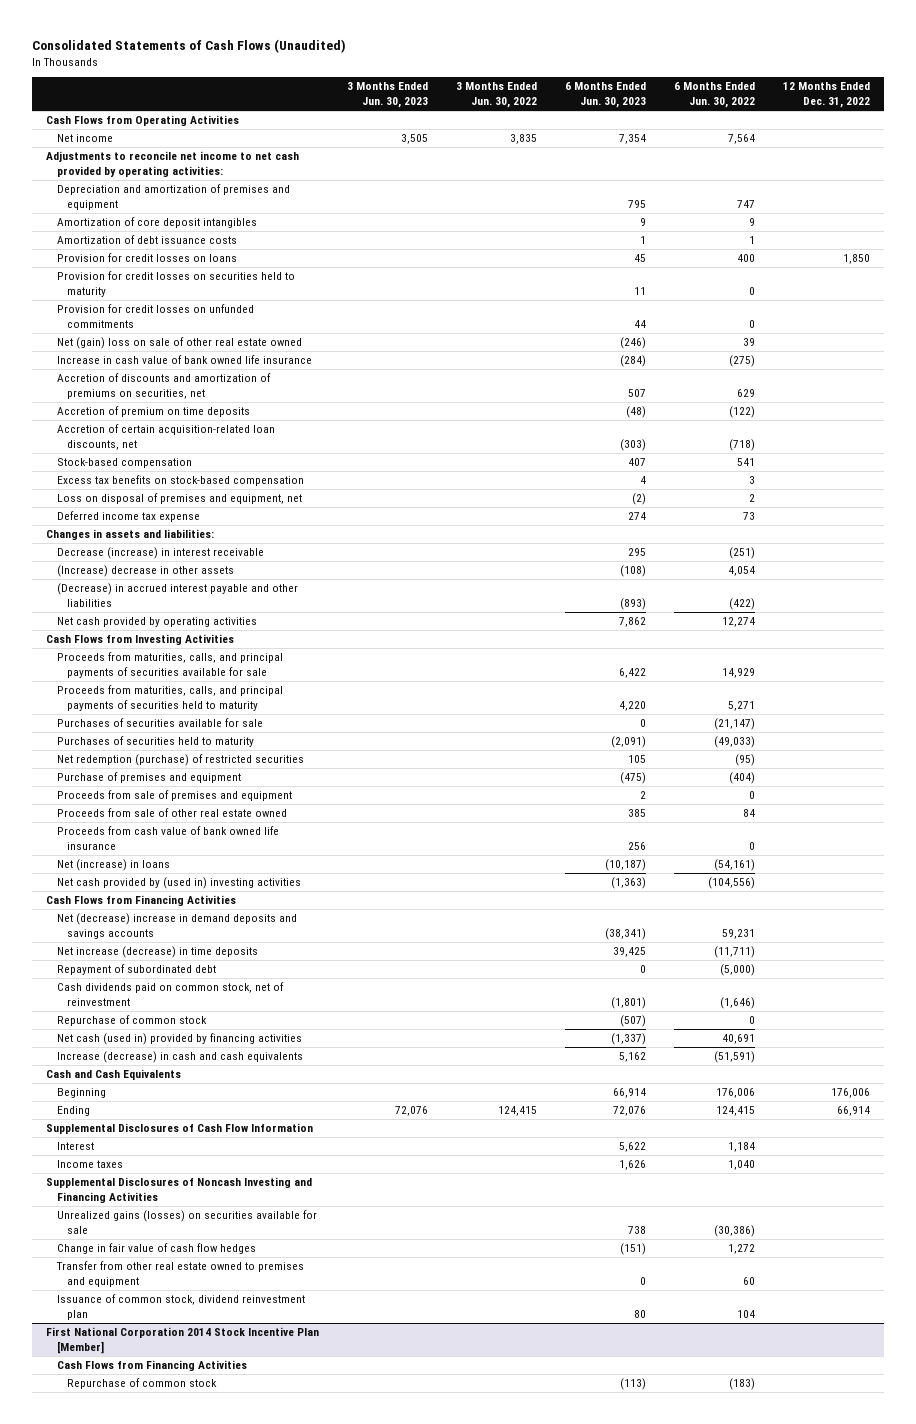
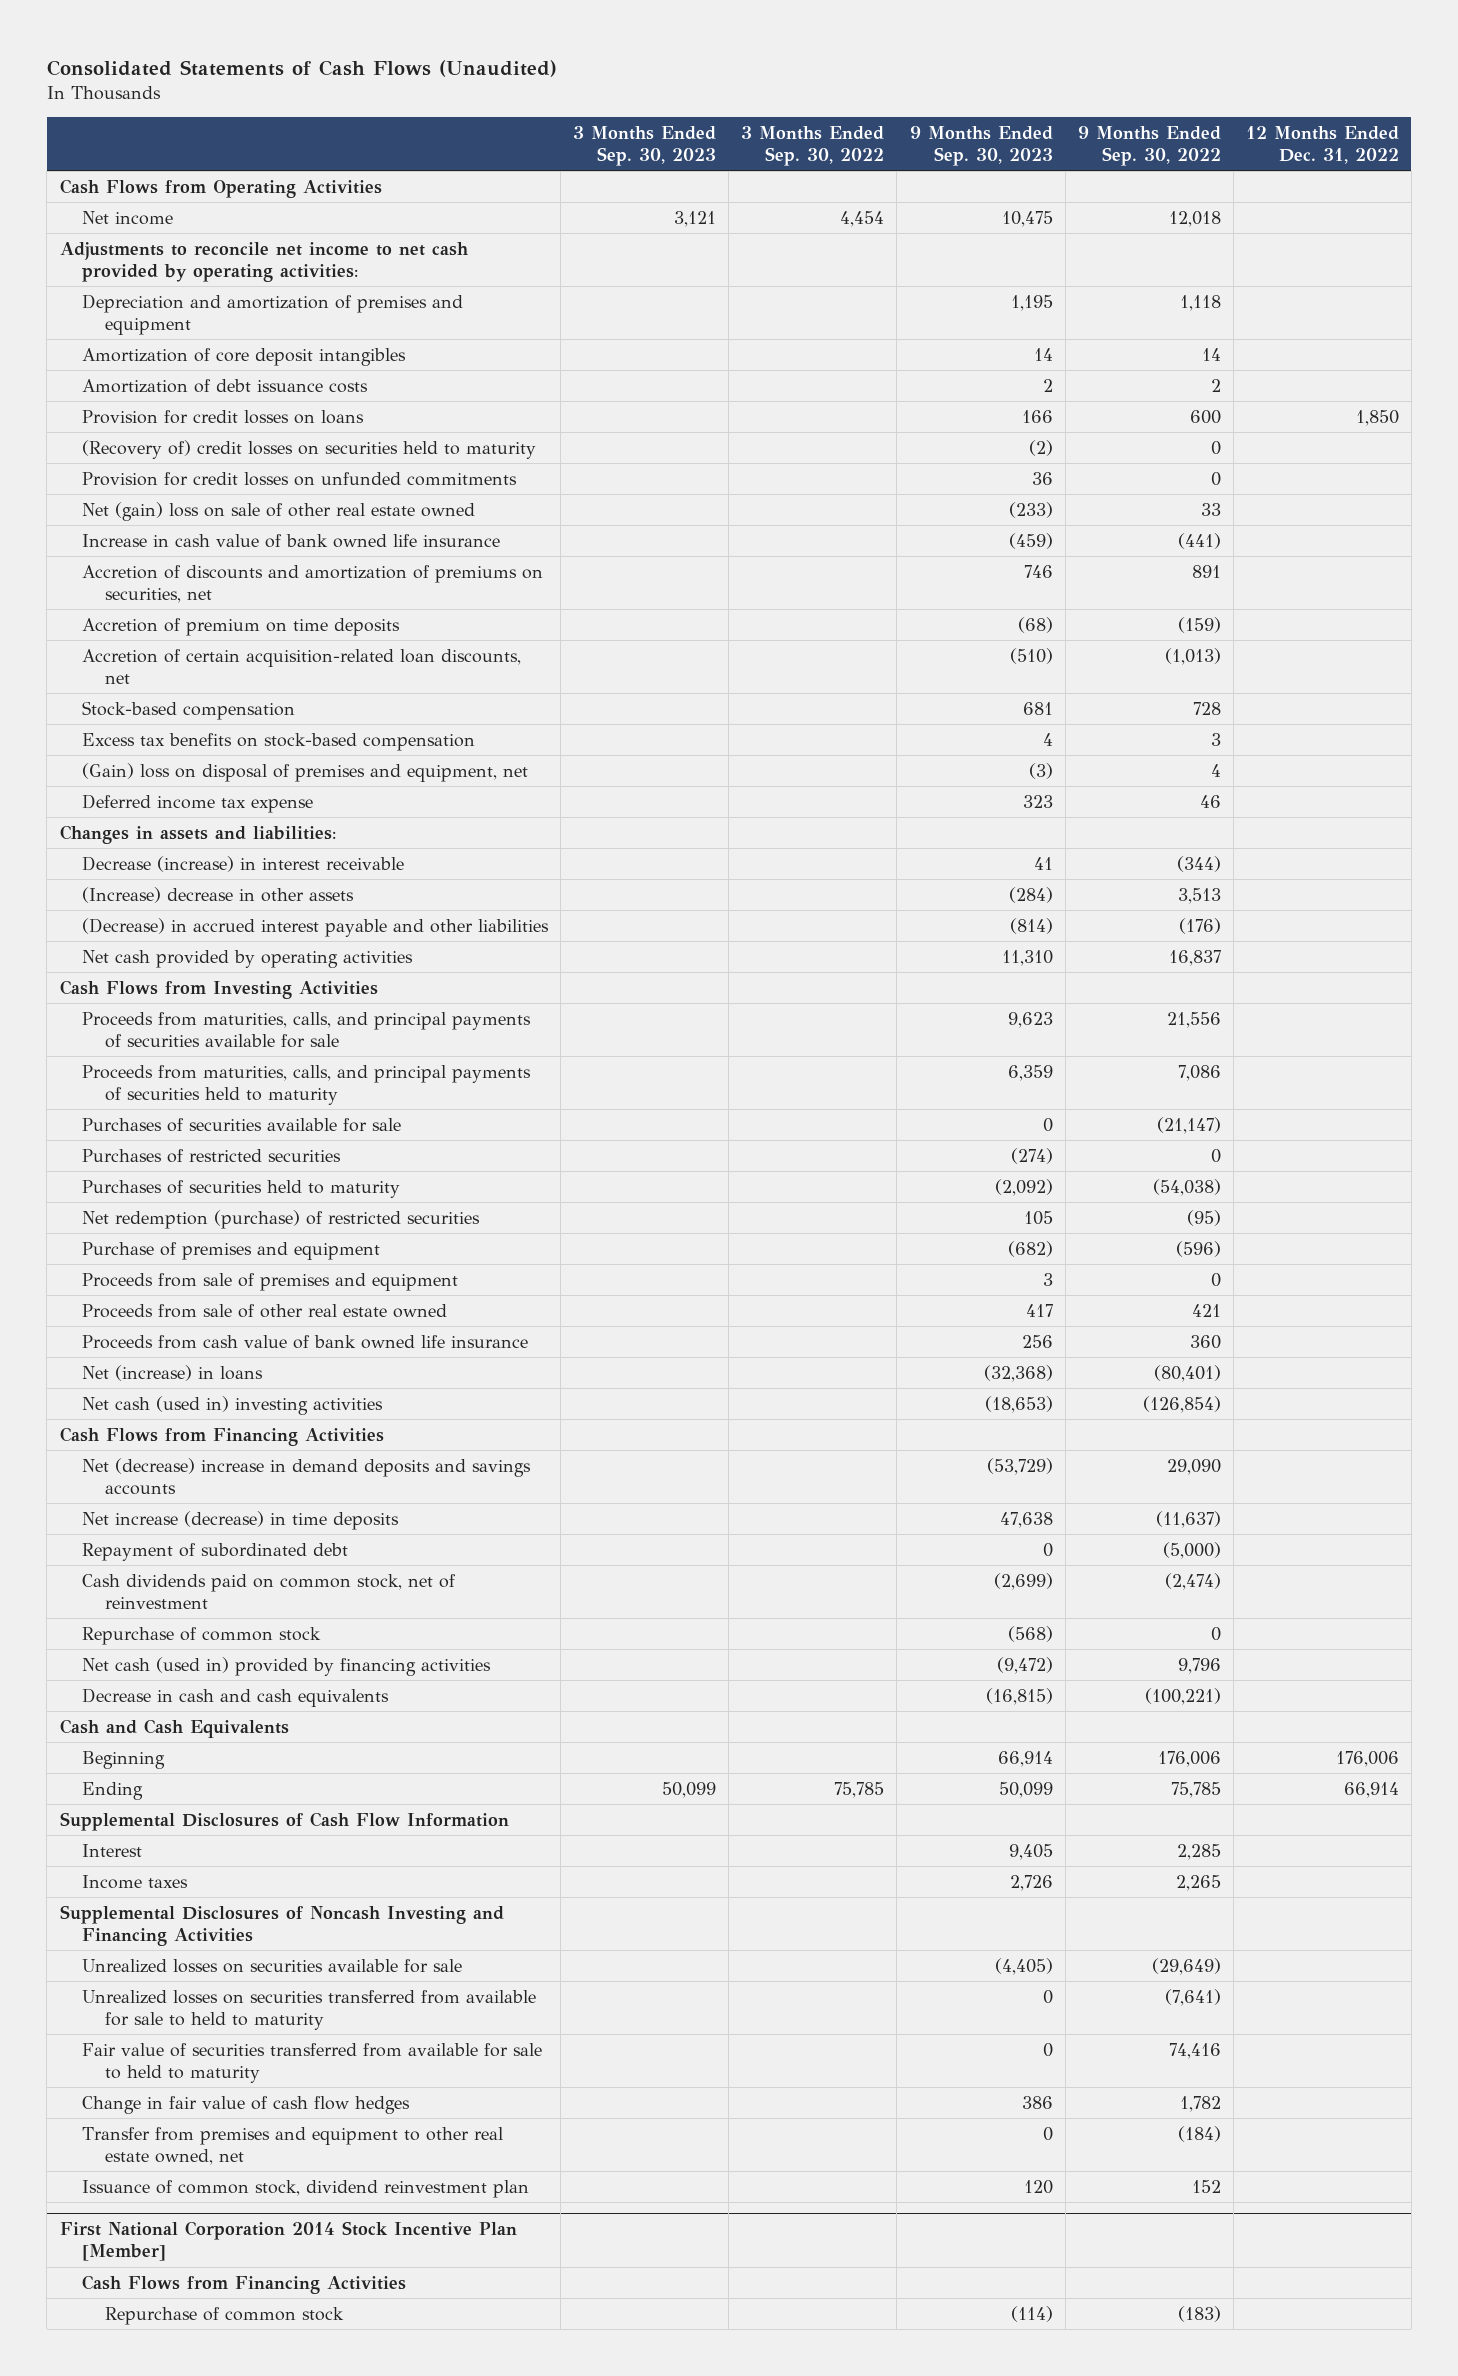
[346,82,428,109] 3 Months Ended Jun. 30, 2023 -> none
[455,82,537,109] 3 Months Ended Jun. 30, 2022 -> none
[564,82,646,109] 6 Months Ended Jun. 30, 2023 -> none
[673,82,755,109] 6 Months Ended Jun. 30, 2022 -> none
none -> [573,125,717,166] 3 Months Ended Sep. 30, 2023
none -> [741,125,885,166] 3 Months Ended Sep. 30, 2022
none -> [909,125,1053,166] 9 Months Ended Sep. 30, 2023
none -> [1077,125,1221,166] 9 Months Ended Sep. 30, 2022
[56,271,295,298] Provision for credit losses on securities held to maturity -> [82,439,537,459] (Recovery of) credit losses on securities held to maturity
[56,493,302,505] Loss on disposal of premises and equipment, net -> [82,762,529,782] (Gain) loss on disposal of premises and equipment, net
none -> [82,1148,342,1163] Purchases of restricted securities
[56,877,301,890] Net cash provided by (used in) investing activities -> [82,1395,384,1415] Net cash (used in) investing activities
[56,1051,303,1064] Increase (decrease) in cash and cash equivalents -> [82,1687,390,1707] Decrease in cash and cash equivalents
[56,1210,317,1235] Unrealized gains (losses) on securities available for sale -> [82,1958,463,1973] Unrealized losses on securities available for sale
none -> [82,1989,537,2030] Unrealized losses on securities transferred from available for sale to held to maturity
none -> [82,2042,543,2083] Fair value of securities transferred from available for sale to held to maturity
[55,1261,304,1288] Transfer from other real estate owned to premises and equipment -> [82,2126,504,2165] Transfer from premises and equipment to other real estate owned, net

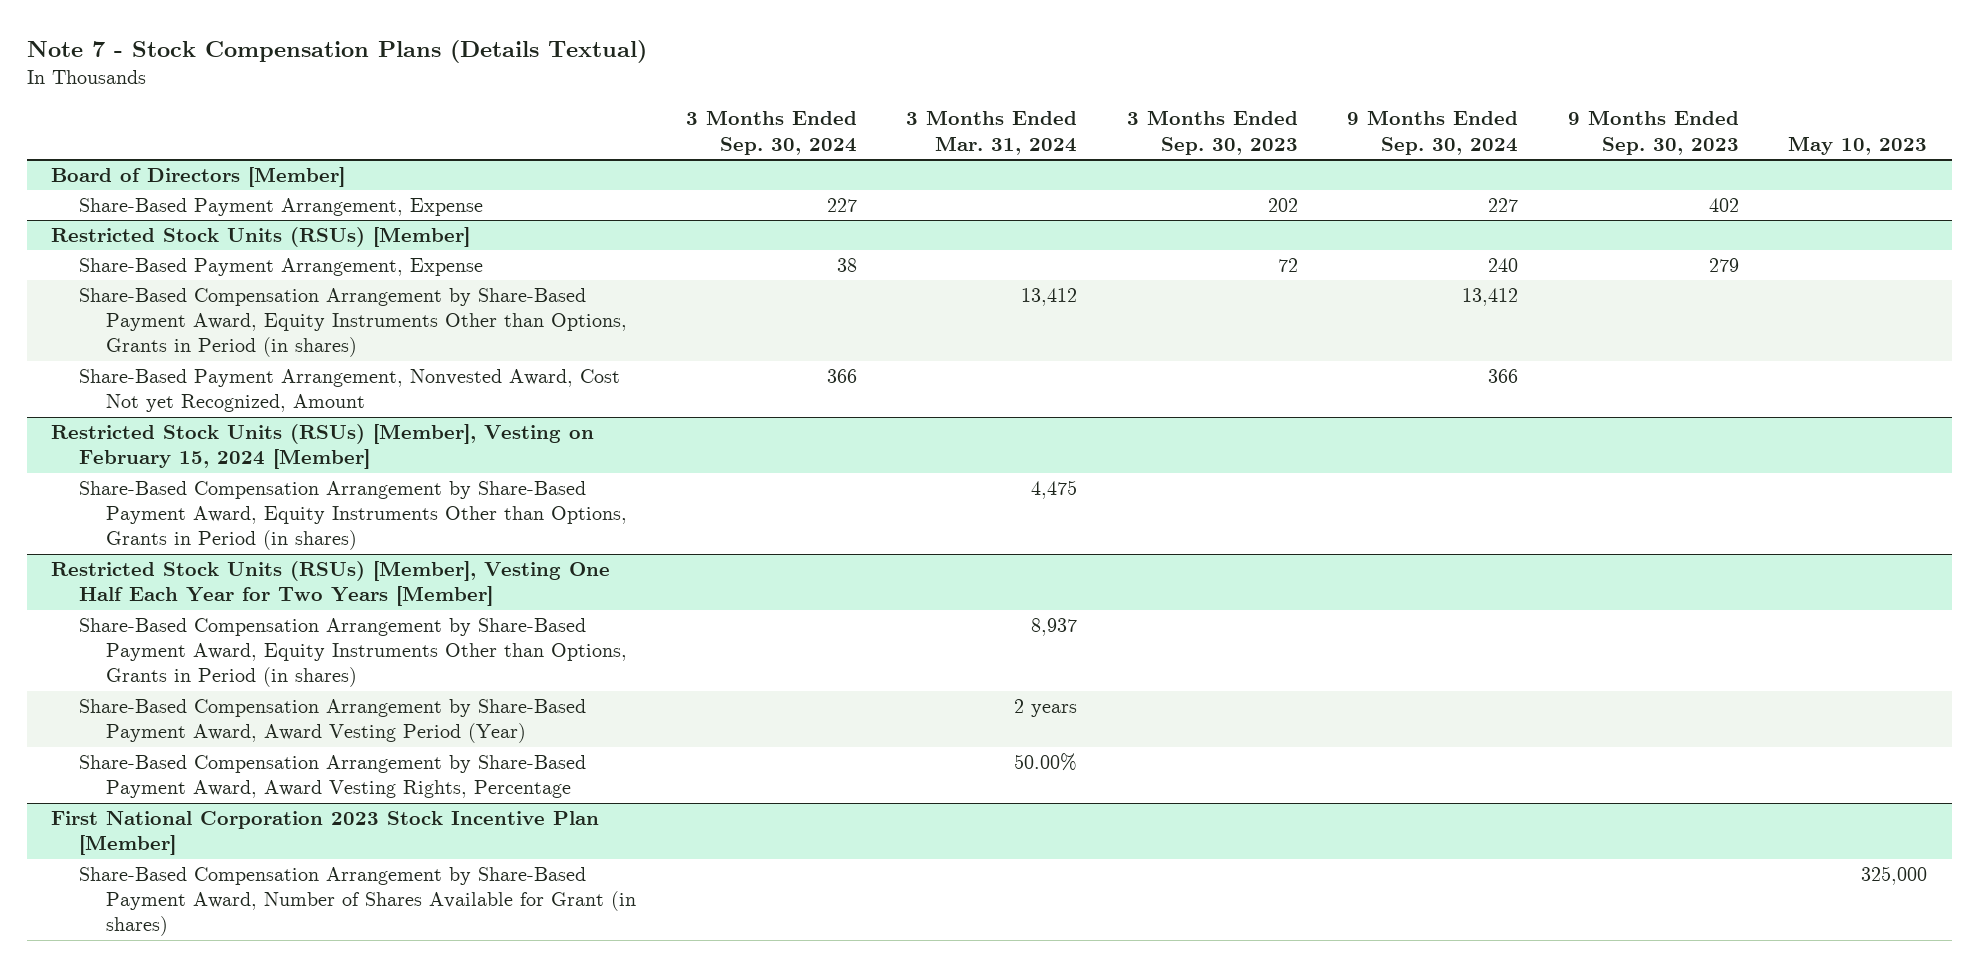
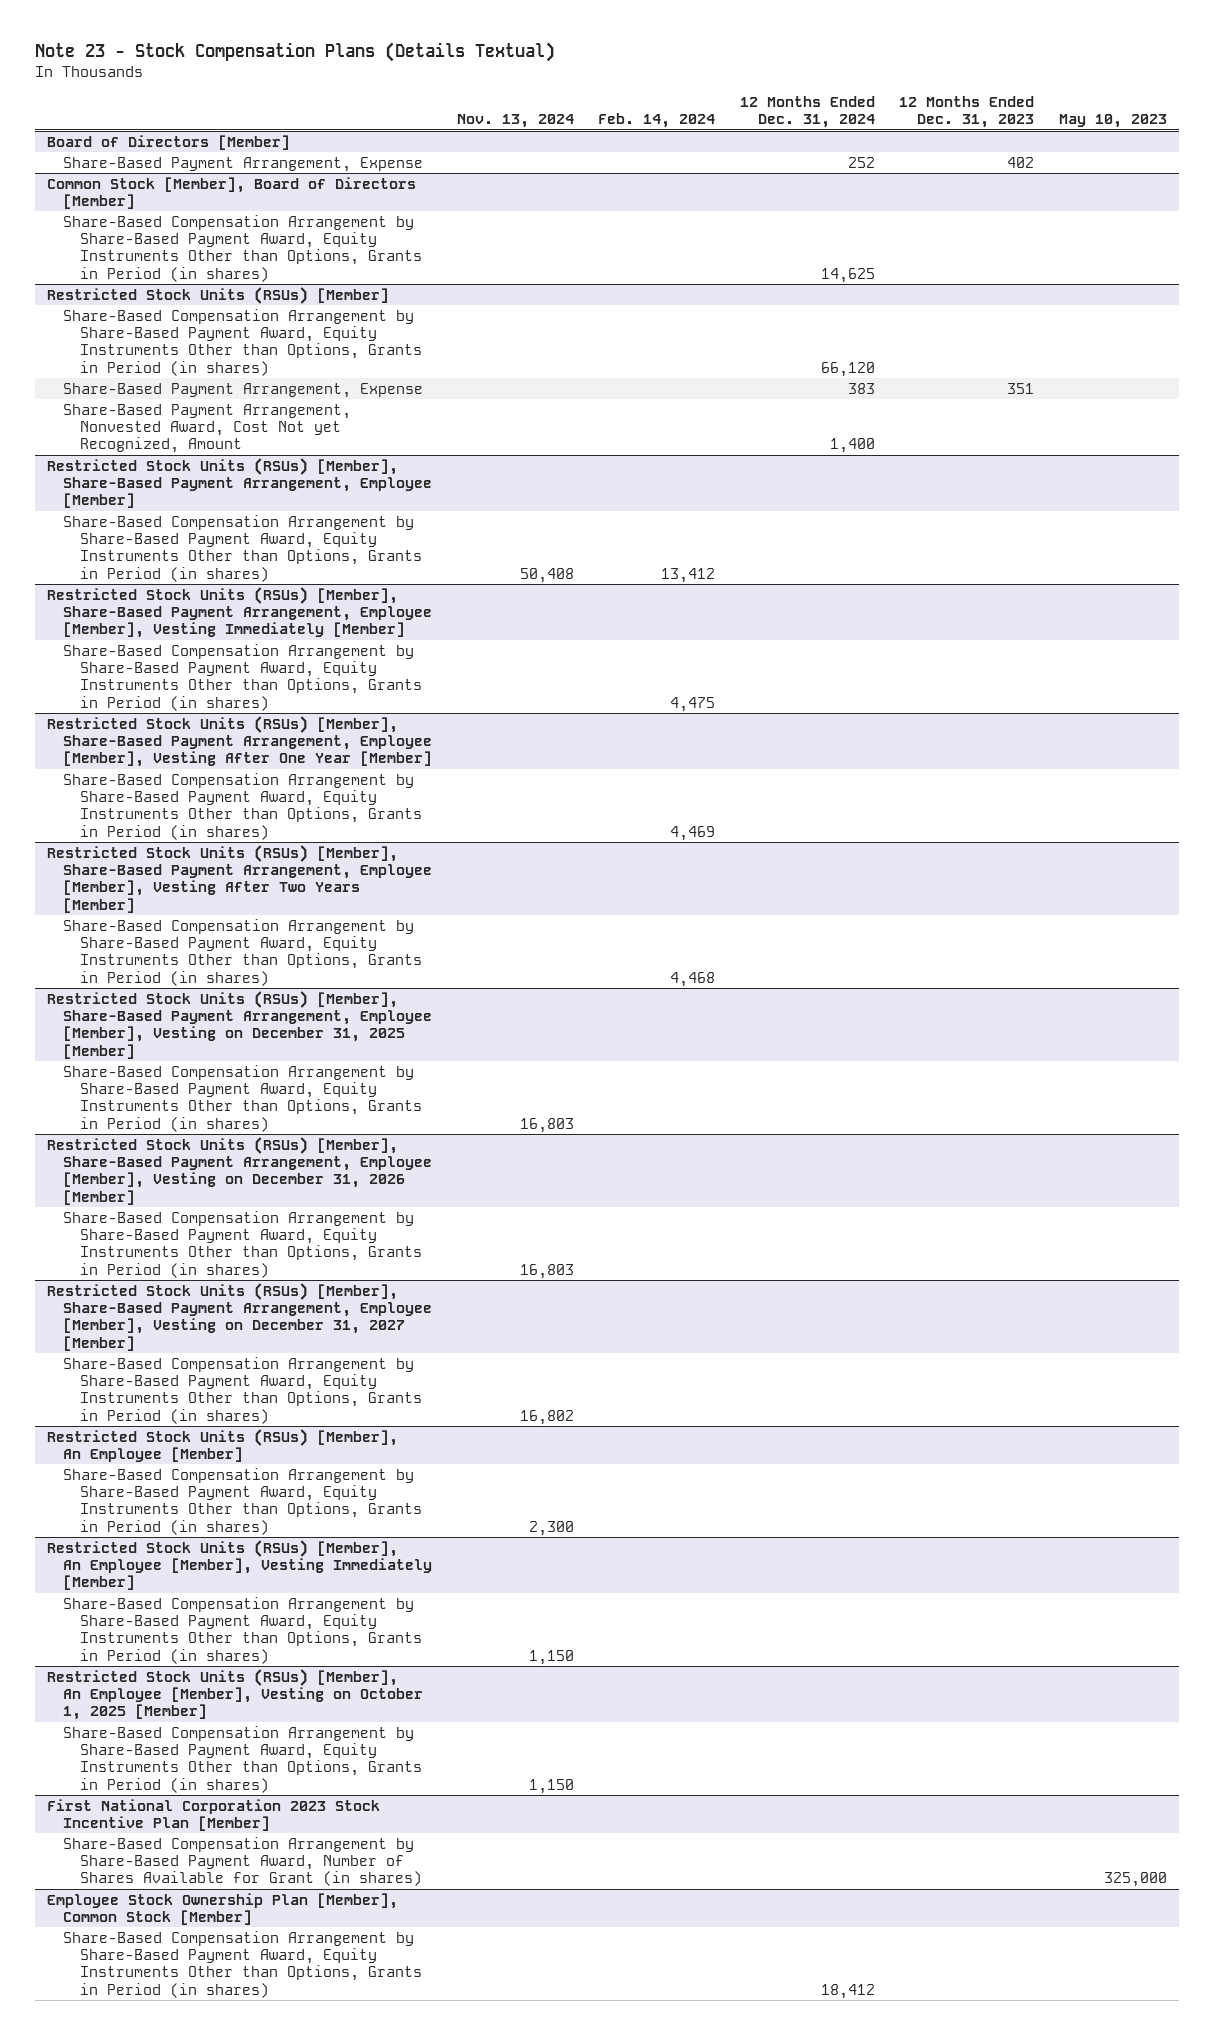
[26,40,647,64] Note 7 - Stock Compensation Plans (Details Textual) -> [34,42,555,63] Note 23 - Stock Compensation Plans (Details Textual)
[685,110,857,155] 3 Months Ended Sep. 30, 2024 -> none
[906,110,1078,155] 3 Months Ended Mar. 31, 2024 -> none
[1126,110,1298,155] 3 Months Ended Sep. 30, 2023 -> none
[1347,110,1519,155] 9 Months Ended Sep. 30, 2024 -> none
[1567,110,1739,155] 9 Months Ended Sep. 30, 2023 -> none
none -> [456,114,574,129] Nov. 13, 2024
none -> [598,113,716,129] Feb. 14, 2024
none -> [739,95,875,129] 12 Months Ended Dec. 31, 2024
none -> [899,95,1035,129] 12 Months Ended Dec. 31, 2023
none -> [46,176,416,209] Common Stock [Member], Board of Directors [Member]
none -> [63,214,423,282] Share-Based Compensation Arrangement by Share-Based Payment Award, Equity Instruments Other than Options, Grants in Period (in shares)
[78,258,483,277] Share-Based Payment Arrangement, Expense -> [63,382,424,398] Share-Based Payment Arrangement, Expense
[51,424,595,470] Restricted Stock Units (RSUs) [Member], Vesting on February 15, 2024 [Member] -> none
[78,481,627,551] Share-Based Compensation Arrangement by Share-Based Payment Award, Equity Instruments Other than Options, Grants in Period (in shares) -> none
[51,561,611,607] Restricted Stock Units (RSUs) [Member], Vesting One Half Each Year for Two Years [Member] -> none
[78,618,627,688] Share-Based Compensation Arrangement by Share-Based Payment Award, Equity Instruments Other than Options, Grants in Period (in shares) -> none
[78,699,586,744] Share-Based Compensation Arrangement by Share-Based Payment Award, Award Vesting Period (Year) -> none
[78,755,586,799] Share-Based Compensation Arrangement by Share-Based Payment Award, Award Vesting Rights, Percentage -> none
none -> [46,457,433,509] Restricted Stock Units (RSUs) [Member], Share-Based Payment Arrangement, Employee [Member]
none -> [63,514,423,582] Share-Based Compensation Arrangement by Share-Based Payment Award, Equity Instruments Other than Options, Grants in Period (in shares)
none -> [46,586,433,639] Restricted Stock Units (RSUs) [Member], Share-Based Payment Arrangement, Employee [Member], Vesting Immediately [Member]
none -> [63,643,423,711] Share-Based Compensation Arrangement by Share-Based Payment Award, Equity Instruments Other than Options, Grants in Period (in shares)
none -> [46,715,433,768] Restricted Stock Units (RSUs) [Member], Share-Based Payment Arrangement, Employee [Member], Vesting After One Year [Member]
none -> [63,772,423,840] Share-Based Compensation Arrangement by Share-Based Payment Award, Equity Instruments Other than Options, Grants in Period (in shares)
none -> [46,844,433,913] Restricted Stock Units (RSUs) [Member], Share-Based Payment Arrangement, Employee [Member], Vesting After Two Years [Member]
none -> [63,918,423,986] Share-Based Compensation Arrangement by Share-Based Payment Award, Equity Instruments Other than Options, Grants in Period (in shares)
none -> [46,990,433,1059] Restricted Stock Units (RSUs) [Member], Share-Based Payment Arrangement, Employee [Member], Vesting on December 31, 2025 [Member]
none -> [63,1064,423,1132] Share-Based Compensation Arrangement by Share-Based Payment Award, Equity Instruments Other than Options, Grants in Period (in shares)
none -> [46,1136,433,1205] Restricted Stock Units (RSUs) [Member], Share-Based Payment Arrangement, Employee [Member], Vesting on December 31, 2026 [Member]
none -> [63,1210,423,1278] Share-Based Compensation Arrangement by Share-Based Payment Award, Equity Instruments Other than Options, Grants in Period (in shares)
none -> [46,1282,433,1351] Restricted Stock Units (RSUs) [Member], Share-Based Payment Arrangement, Employee [Member], Vesting on December 31, 2027 [Member]
none -> [63,1356,423,1424] Share-Based Compensation Arrangement by Share-Based Payment Award, Equity Instruments Other than Options, Grants in Period (in shares)
none -> [46,1428,398,1462] Restricted Stock Units (RSUs) [Member], An Employee [Member]
none -> [63,1467,423,1535] Share-Based Compensation Arrangement by Share-Based Payment Award, Equity Instruments Other than Options, Grants in Period (in shares)
none -> [46,1539,433,1591] Restricted Stock Units (RSUs) [Member], An Employee [Member], Vesting Immediately [Member]
none -> [63,1596,423,1664] Share-Based Compensation Arrangement by Share-Based Payment Award, Equity Instruments Other than Options, Grants in Period (in shares)
none -> [46,1668,424,1721] Restricted Stock Units (RSUs) [Member], An Employee [Member], Vesting on October 1, 2025 [Member]
none -> [63,1725,423,1793] Share-Based Compensation Arrangement by Share-Based Payment Award, Equity Instruments Other than Options, Grants in Period (in shares)
none -> [46,1892,398,1925] Employee Stock Ownership Plan [Member], Common Stock [Member]
none -> [63,1930,423,1998] Share-Based Compensation Arrangement by Share-Based Payment Award, Equity Instruments Other than Options, Grants in Period (in shares)

